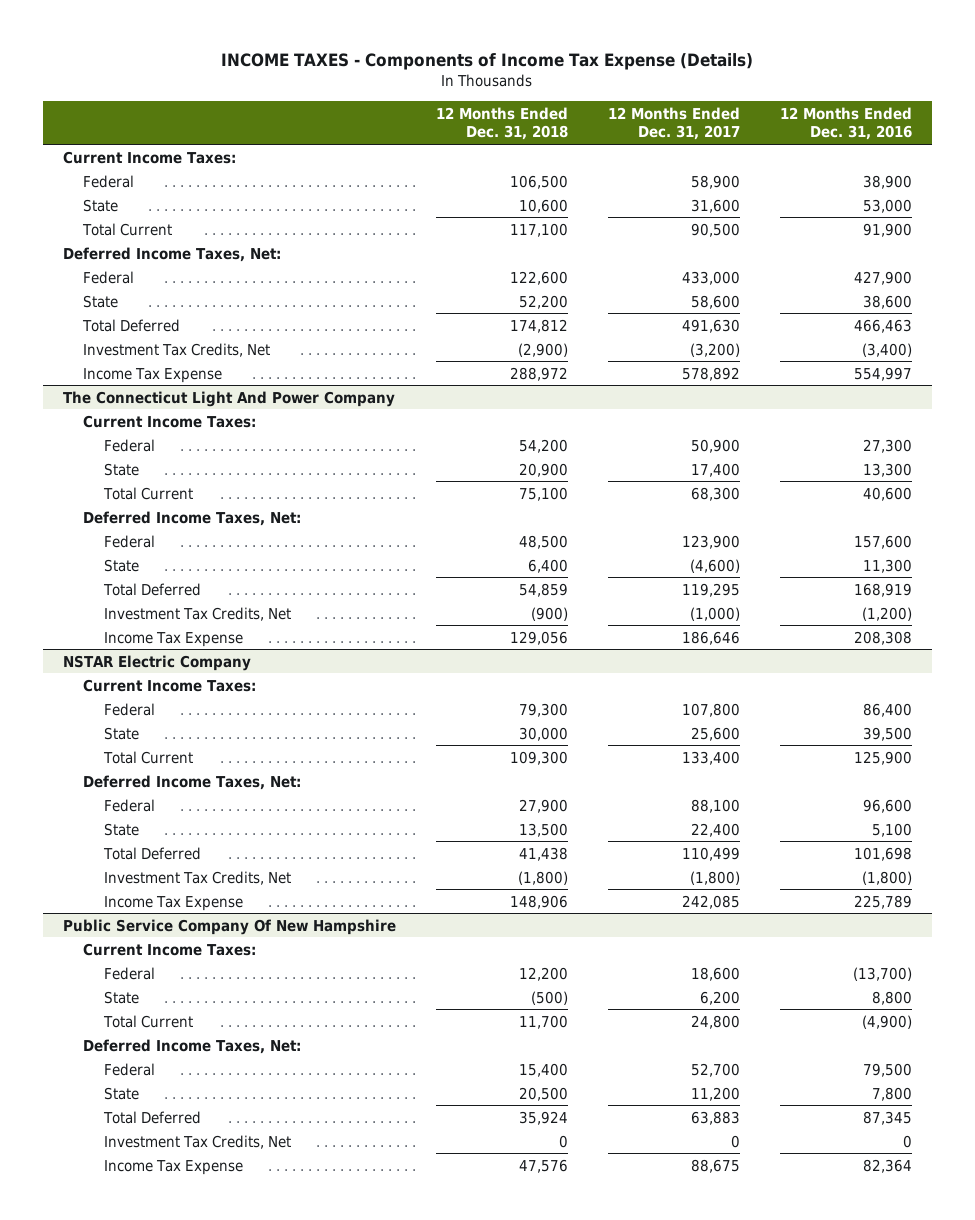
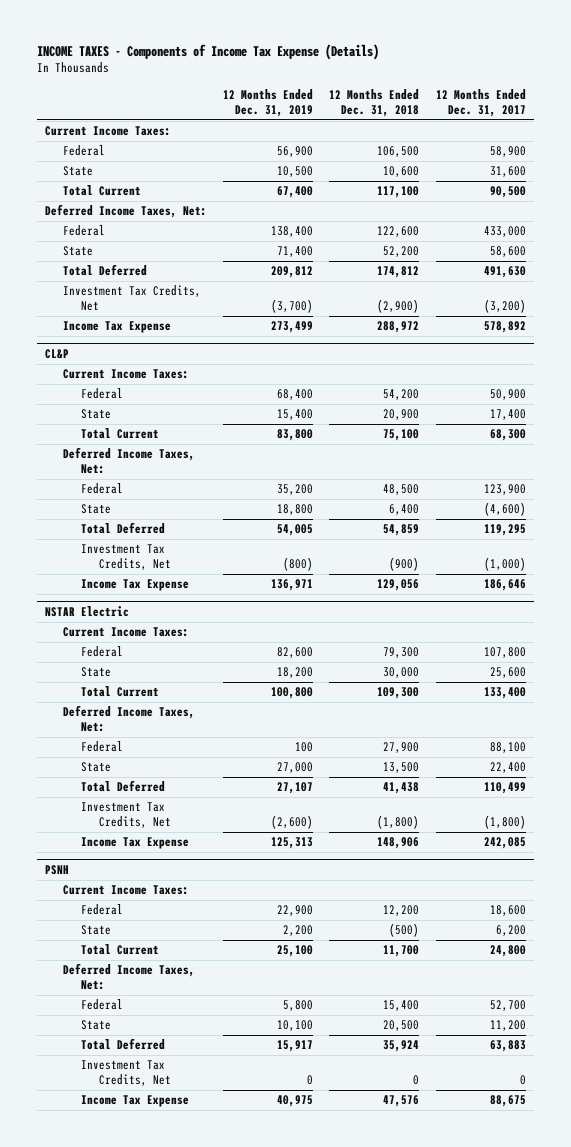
[779,106,912,141] 12 Months Ended Dec. 31, 2016 -> none
none -> [223,89,314,117] 12 Months Ended Dec. 31, 2019
[63,390,396,407] The Connecticut Light And Power Company -> [44,348,69,359] CL&P
[63,654,252,671] NSTAR Electric Company -> [44,605,129,617] NSTAR Electric
[63,918,397,935] Public Service Company Of New Hampshire -> none
none -> [44,864,69,875] PSNH

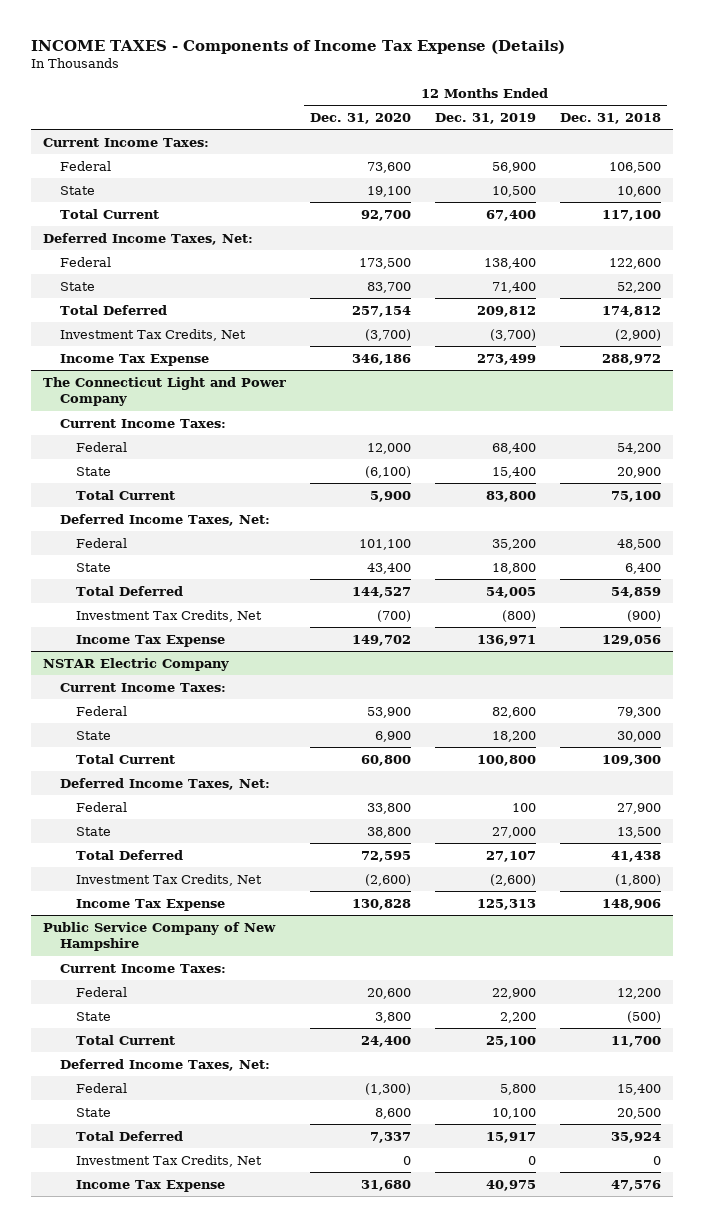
[435,89,526,117] 12 Months Ended Dec. 31, 2017 -> none
none -> [310,112,412,124] Dec. 31, 2020
[44,348,69,359] CL&P -> [43,376,287,407] The Connecticut Light and Power Company
[44,605,129,617] NSTAR Electric -> [43,657,230,671] NSTAR Electric Company
[44,864,69,875] PSNH -> [43,921,277,952] Public Service Company of New Hampshire

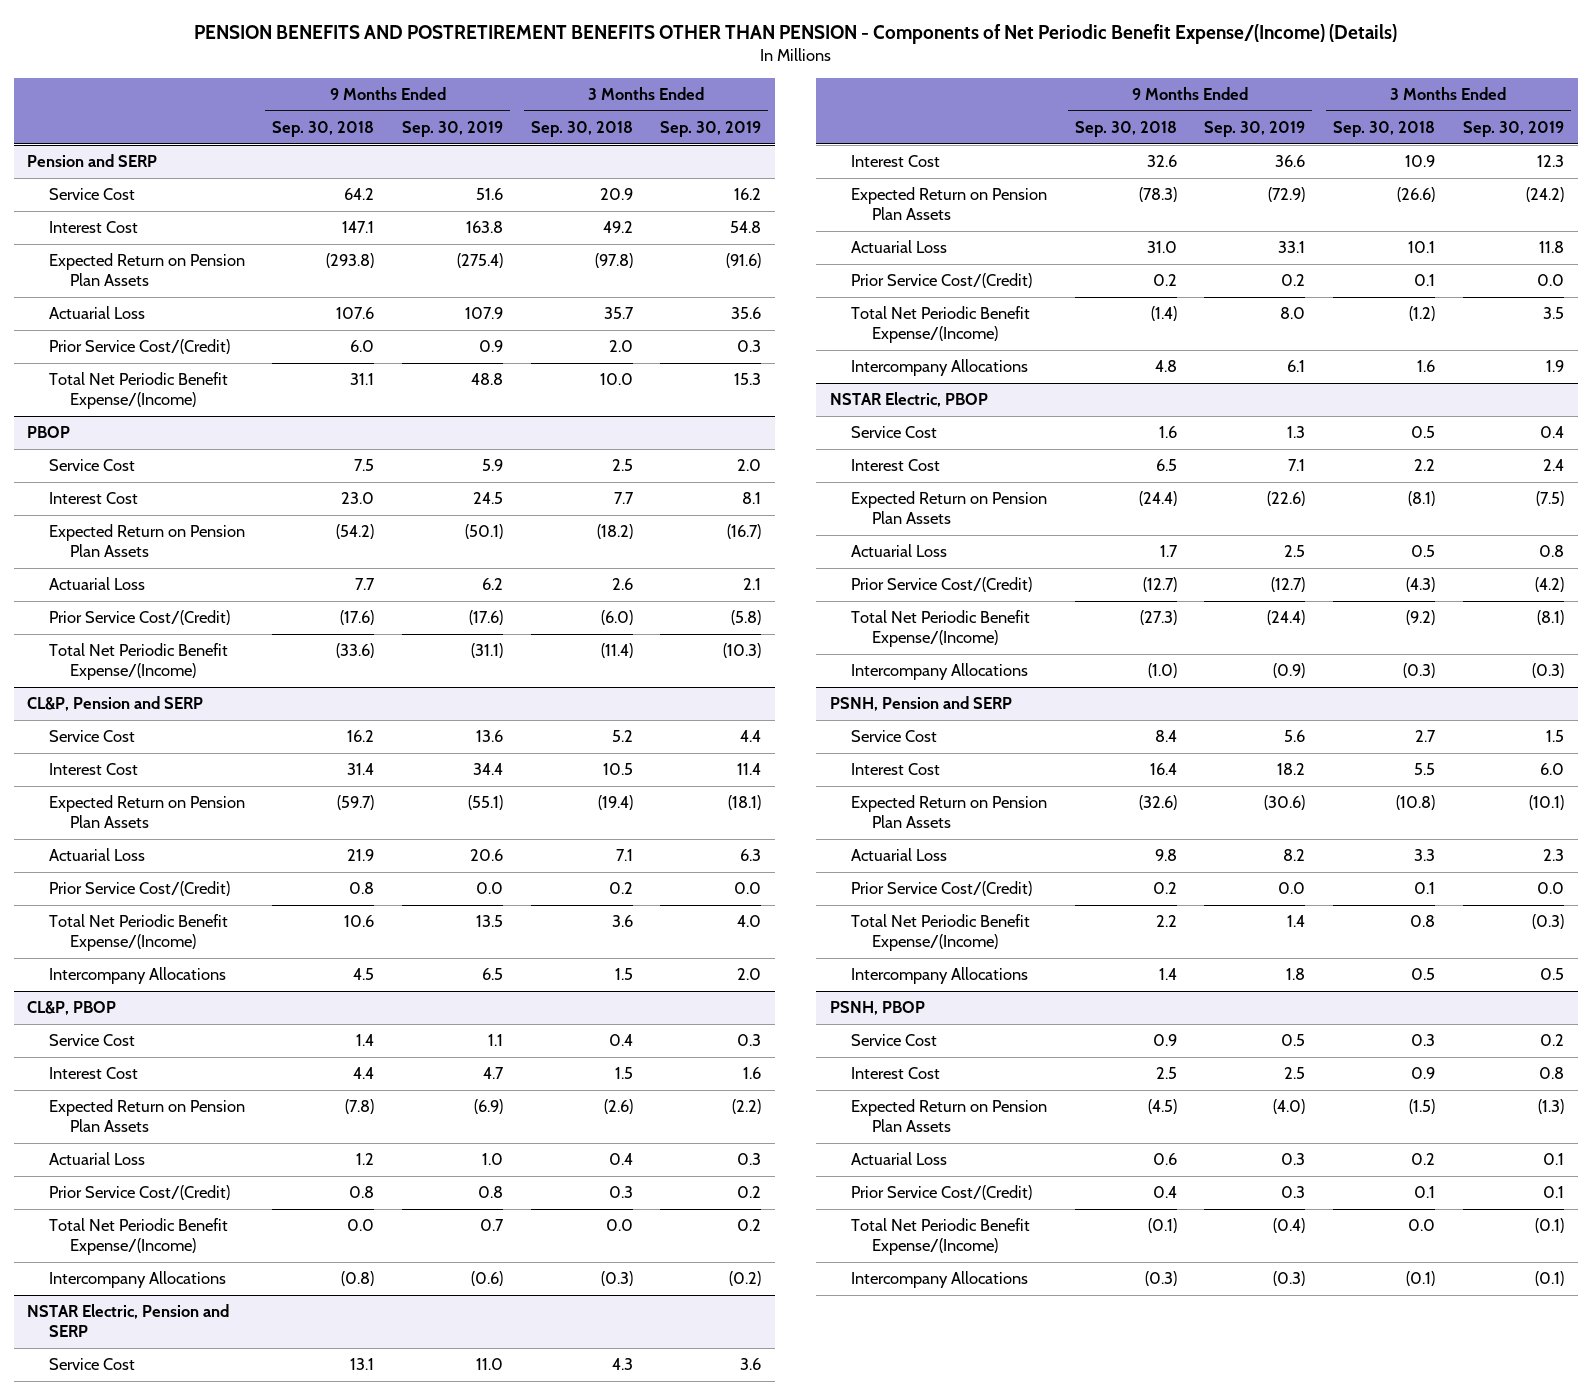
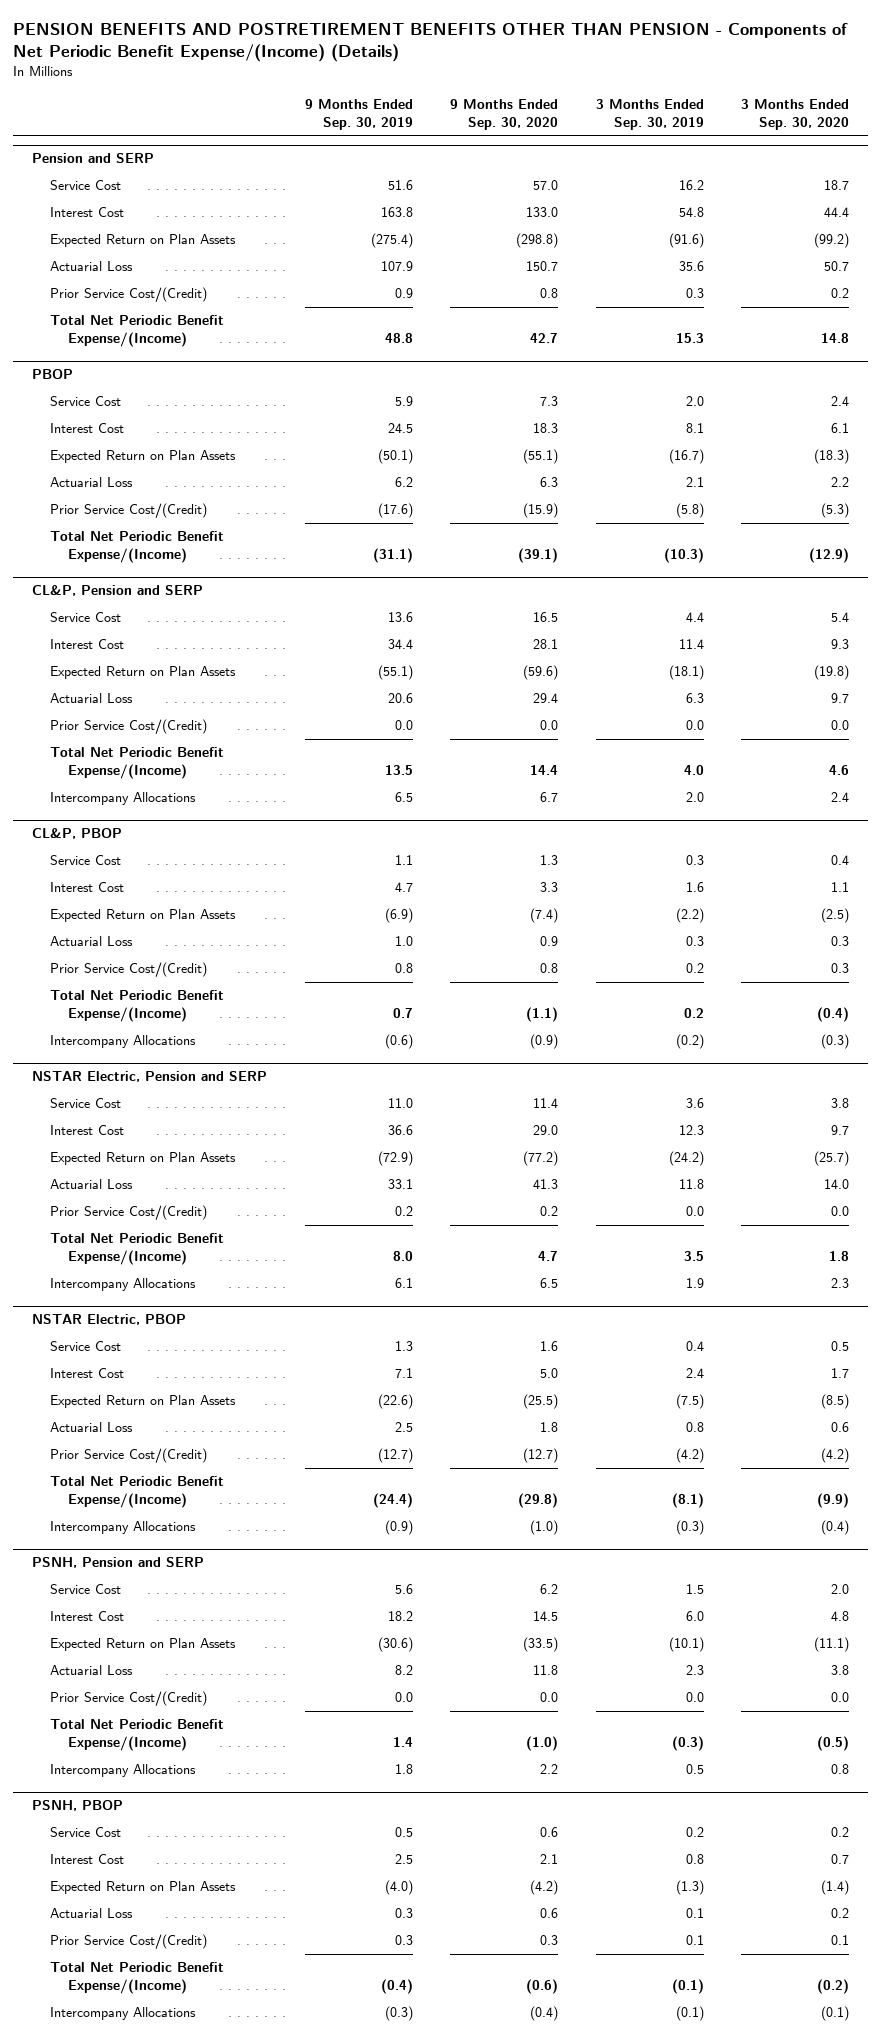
[272,120,375,137] Sep. 30, 2018 -> none
[530,120,633,137] Sep. 30, 2018 -> none
none -> [450,98,559,130] 9 Months Ended Sep. 30, 2020
none -> [741,98,850,130] 3 Months Ended Sep. 30, 2020
[48,253,245,287] Expected Return on Pension Plan Assets -> [49,234,236,248] Expected Return on Plan Assets
[48,524,245,558] Expected Return on Pension Plan Assets -> [49,450,236,464] Expected Return on Plan Assets
[48,795,245,829] Expected Return on Pension Plan Assets -> [49,666,236,680] Expected Return on Plan Assets
[48,1099,245,1133] Expected Return on Pension Plan Assets -> [49,909,236,923] Expected Return on Plan Assets
[851,187,1048,221] Expected Return on Pension Plan Assets -> [49,1152,236,1166] Expected Return on Plan Assets
[851,491,1048,525] Expected Return on Pension Plan Assets -> [49,1395,236,1409] Expected Return on Plan Assets
[851,795,1048,829] Expected Return on Pension Plan Assets -> [49,1638,236,1652] Expected Return on Plan Assets
[851,1099,1048,1133] Expected Return on Pension Plan Assets -> [49,1881,236,1895] Expected Return on Plan Assets

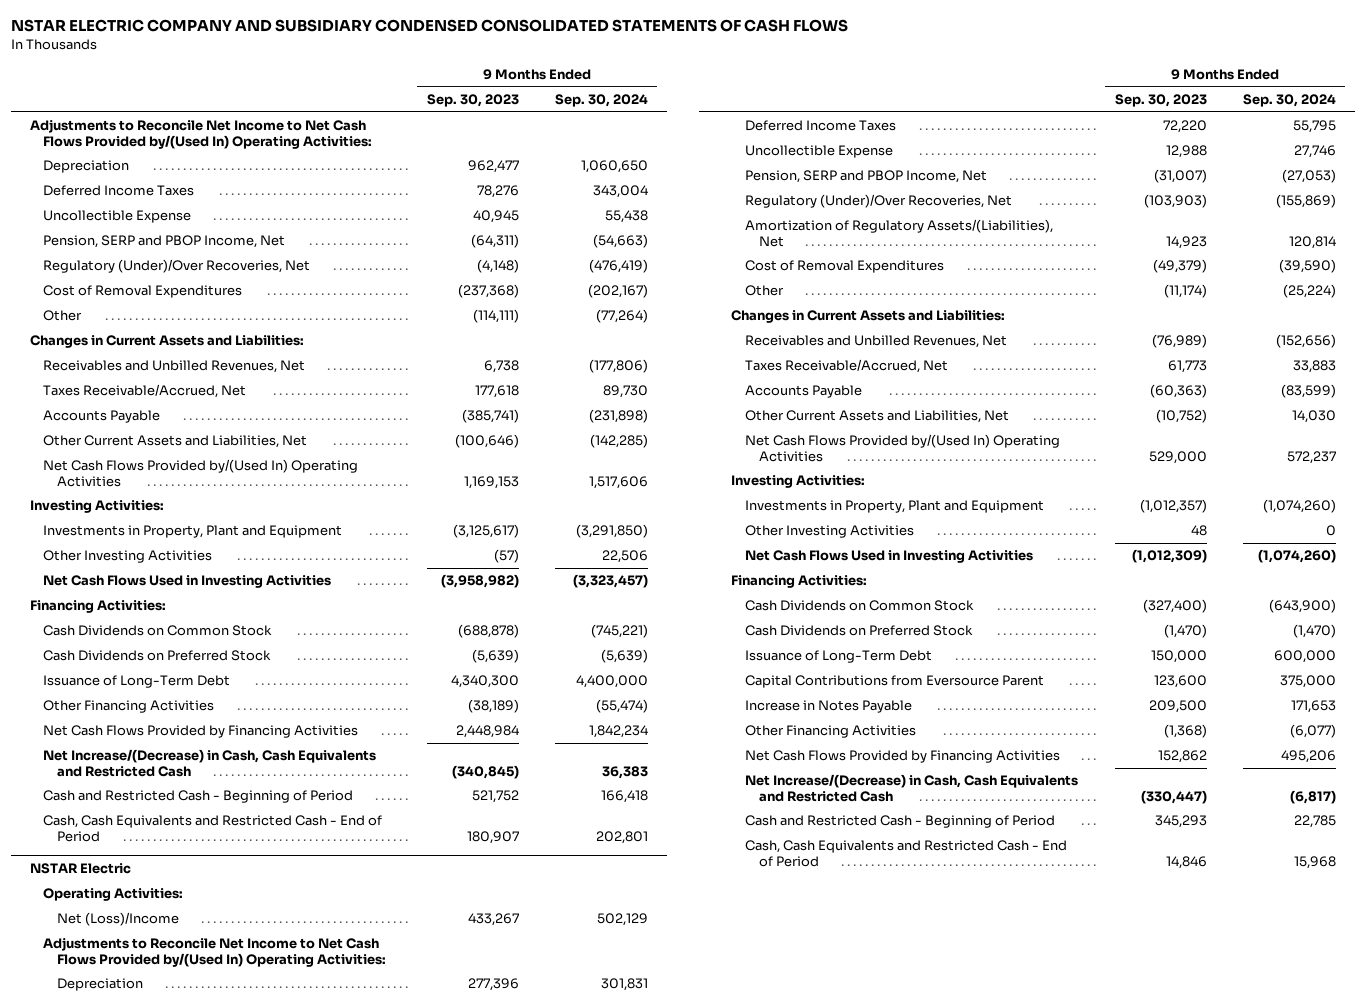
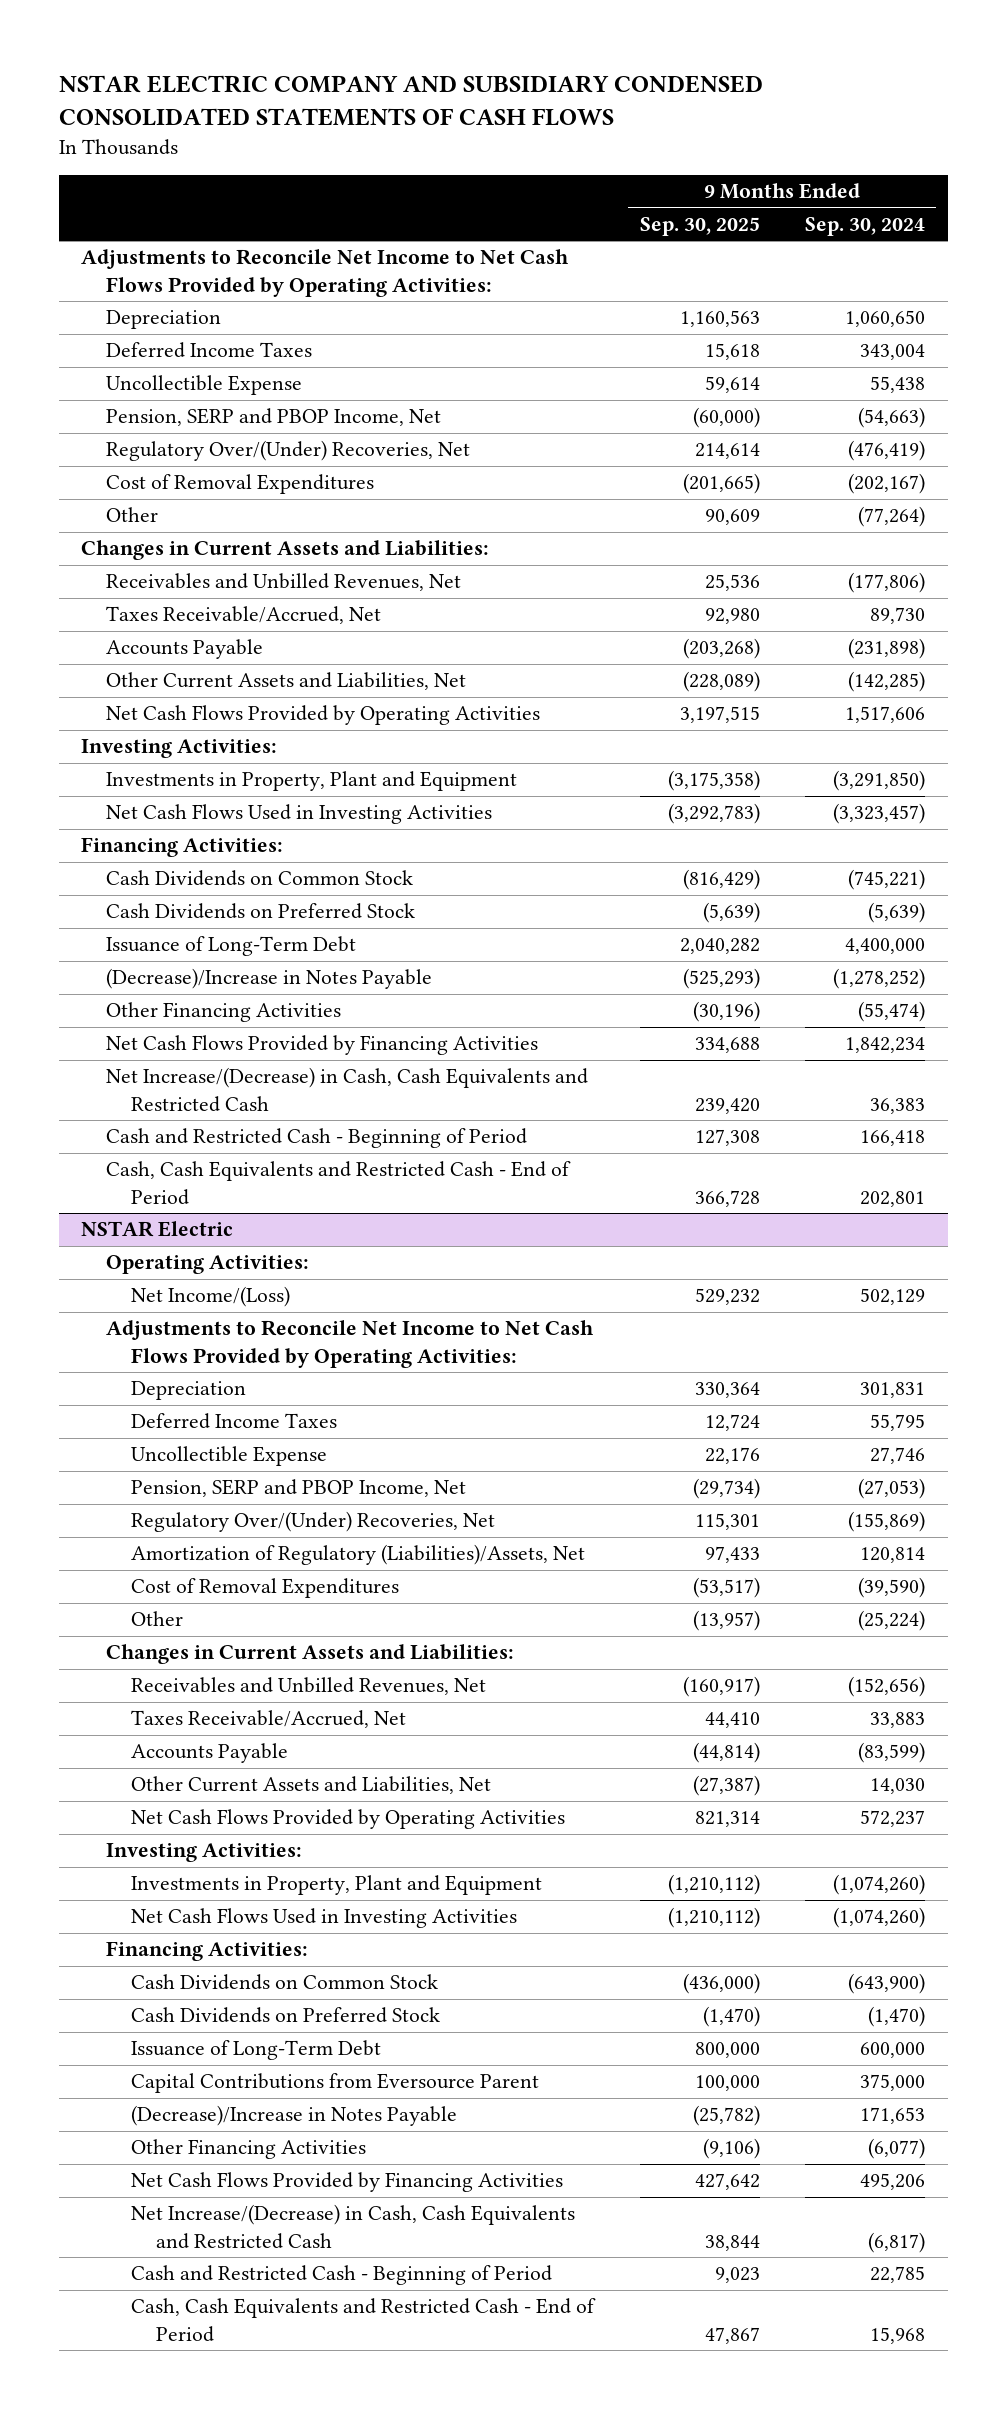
[426,94,519,108] Sep. 30, 2023 -> none
none -> [639,216,760,236] Sep. 30, 2025
[29,119,373,149] Adjustments to Reconcile Net Income to Net Cash Flows Provided by/(Used In) Operating Activities: -> [81,249,570,297] Adjustments to Reconcile Net Income to Net Cash Flows Provided by Operating Activities:
[43,259,311,274] Regulatory (Under)/Over Recoveries, Net -> [106,440,471,462] Regulatory Over/(Under) Recoveries, Net
[43,459,359,487] Net Cash Flows Provided by/(Used In) Operating Activities -> [106,705,541,726] Net Cash Flows Provided by Operating Activities
[43,550,213,564] Other Investing Activities -> none
none -> [106,968,433,990] (Decrease)/Increase in Notes Payable
[56,912,179,927] Net (Loss)/Income -> [131,1286,291,1308] Net Income/(Loss)
[43,937,386,967] Adjustments to Reconcile Net Income to Net Cash Flows Provided by/(Used In) Operating Activities: -> [106,1320,595,1368] Adjustments to Reconcile Net Income to Net Cash Flows Provided by Operating Activities:
[744,194,1012,209] Regulatory (Under)/Over Recoveries, Net -> [131,1511,496,1533] Regulatory Over/(Under) Recoveries, Net
[744,219,1053,247] Amortization of Regulatory Assets/(Liabilities), Net -> [131,1544,586,1566] Amortization of Regulatory (Liabilities)/Assets, Net
[744,434,1060,462] Net Cash Flows Provided by/(Used In) Operating Activities -> [131,1809,566,1830] Net Cash Flows Provided by Operating Activities
[744,525,914,539] Other Investing Activities -> none
[744,700,912,714] Increase in Notes Payable -> [131,2105,458,2127] (Decrease)/Increase in Notes Payable

